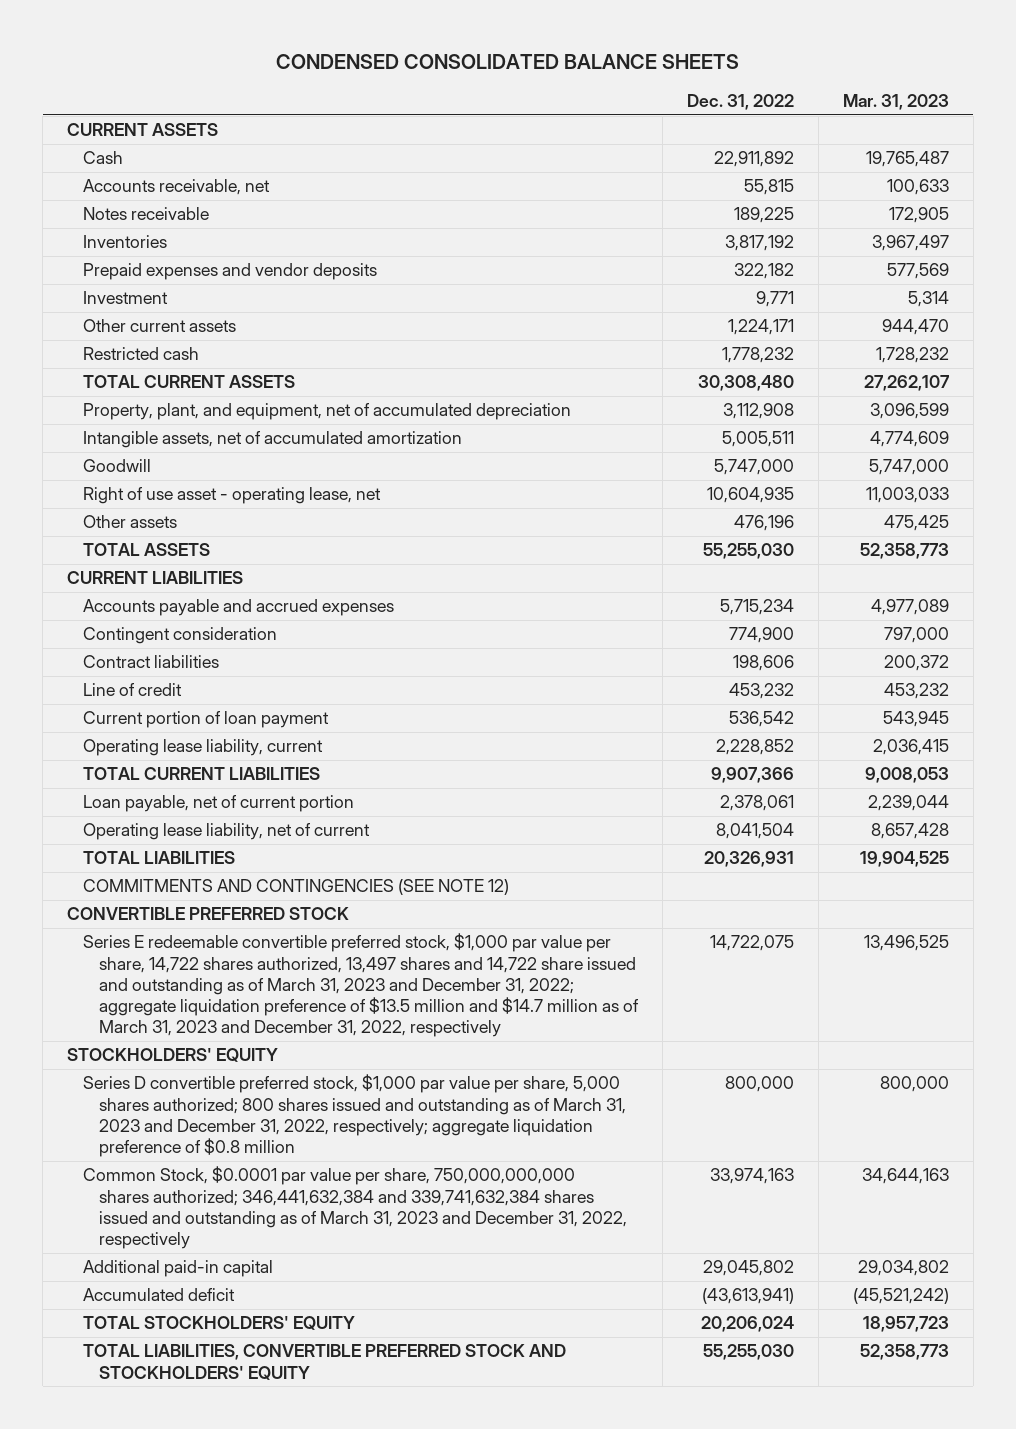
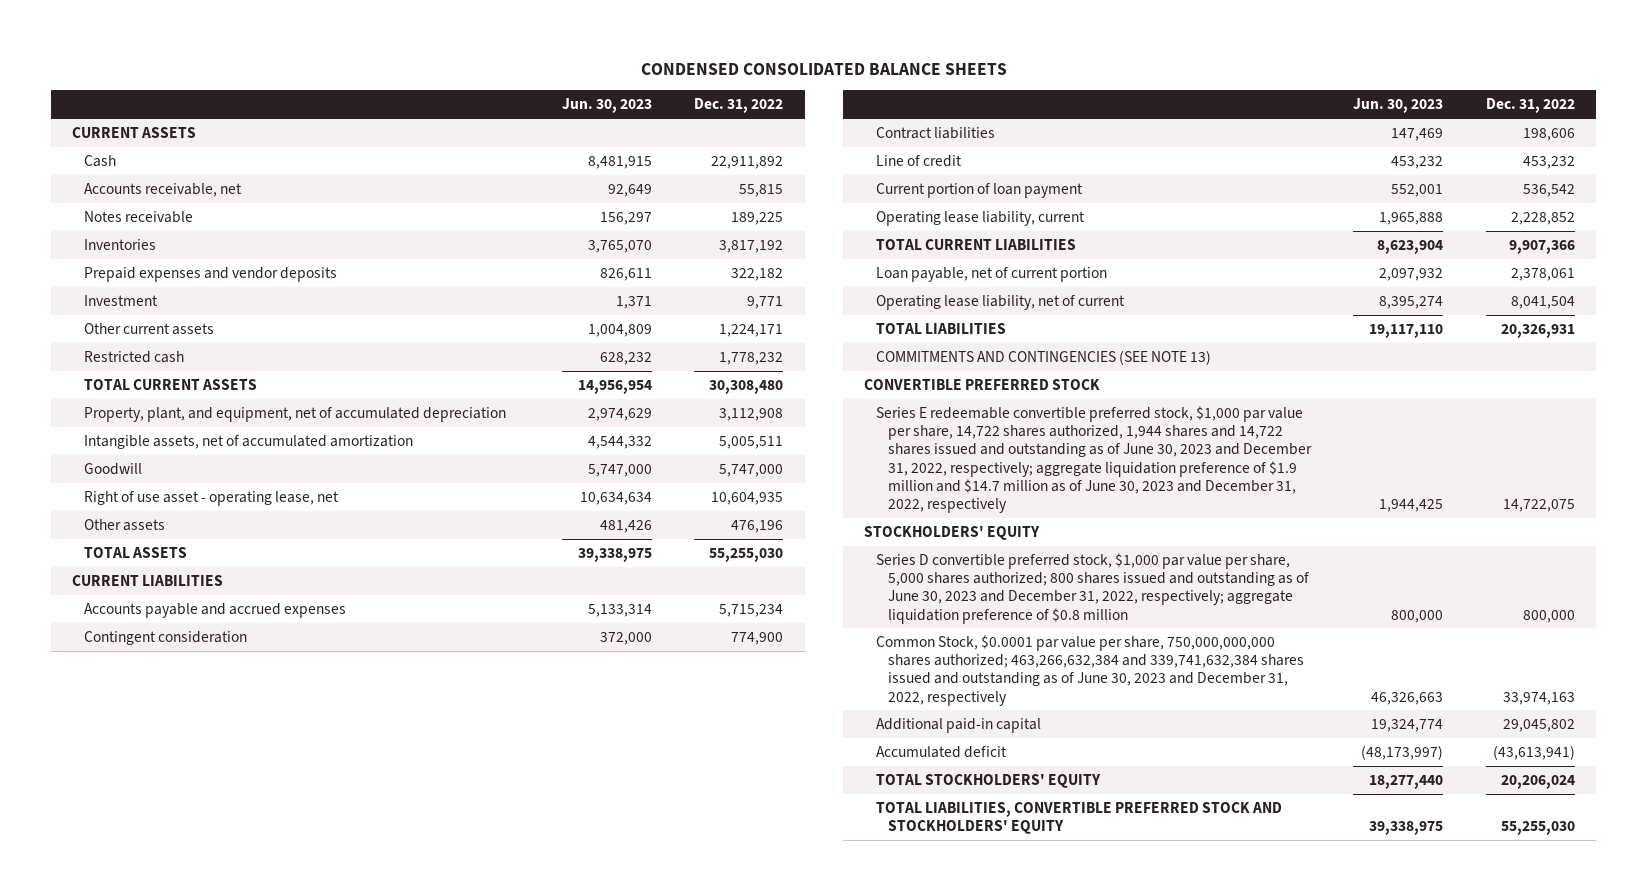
[842,94,949,111] Mar. 31, 2023 -> none
none -> [561,98,652,114] Jun. 30, 2023
[83,879,510,896] COMMITMENTS AND CONTINGENCIES (SEE NOTE 12) -> [875,350,1211,366] COMMITMENTS AND CONTINGENCIES (SEE NOTE 13)
[83,933,640,1038] Series E redeemable convertible preferred stock, $1,000 par value per share, 14,722 shares authorized, 13,497 shares and 14,722 share issued and outstanding as of March 31, 2023 and December 31, 2022; aggregate liquidation preference of $13.5 million and $14.7 million as of March 31, 2023 and December 31, 2022, respectively -> [875,406,1312,513] Series E redeemable convertible preferred stock, $1,000 par value per share, 14,722 shares authorized, 1,944 shares and 14,722 shares issued and outstanding as of June 30, 2023 and December 31, 2022, respectively; aggregate liquidation preference of $1.9 million and $14.7 million as of June 30, 2023 and December 31, 2022, respectively
[83,1074,627,1157] Series D convertible preferred stock, $1,000 par value per share, 5,000 shares authorized; 800 shares issued and outstanding as of March 31, 2023 and December 31, 2022, respectively; aggregate liquidation preference of $0.8 million -> [875,553,1309,624] Series D convertible preferred stock, $1,000 par value per share, 5,000 shares authorized; 800 shares issued and outstanding as of June 30, 2023 and December 31, 2022, respectively; aggregate liquidation preference of $0.8 million
[83,1166,628,1249] Common Stock, $0.0001 par value per share, 750,000,000,000 shares authorized; 346,441,632,384 and 339,741,632,384 shares issued and outstanding as of March 31, 2023 and December 31, 2022, respectively -> [875,635,1304,706] Common Stock, $0.0001 par value per share, 750,000,000,000 shares authorized; 463,266,632,384 and 339,741,632,384 shares issued and outstanding as of June 30, 2023 and December 31, 2022, respectively

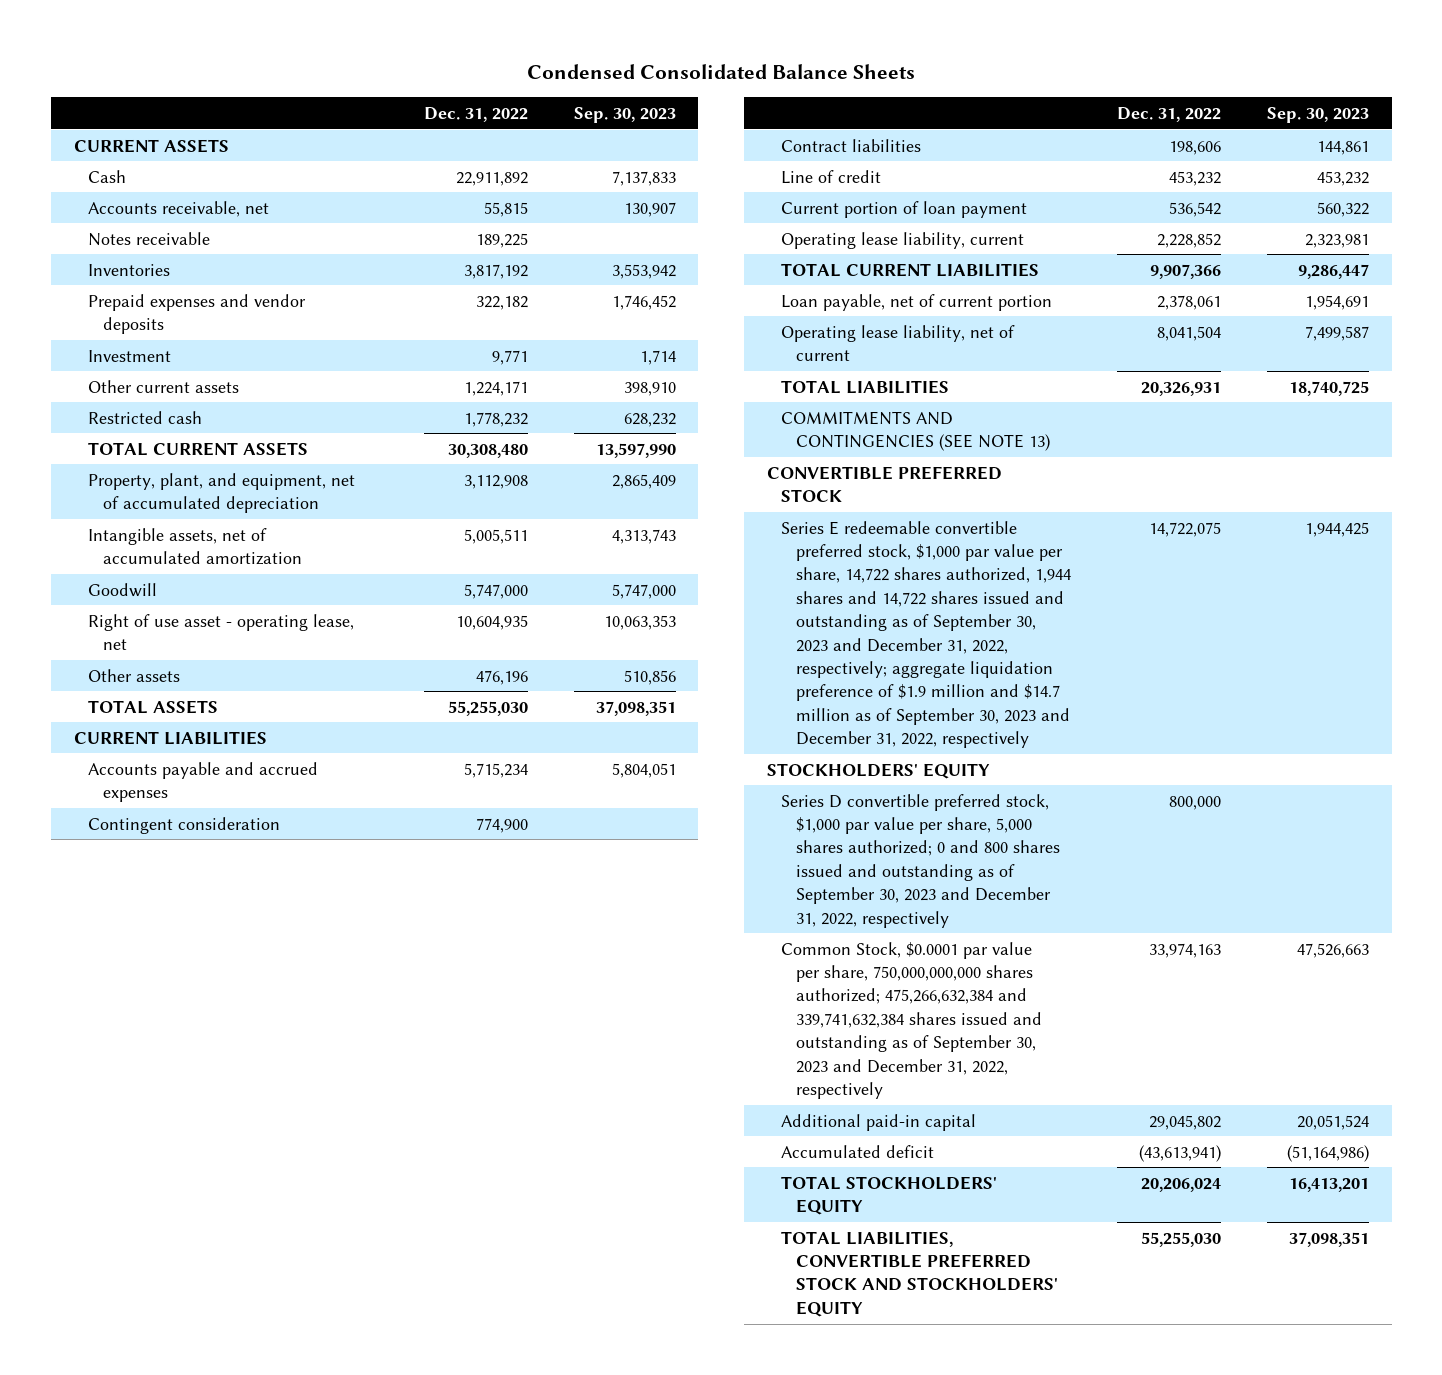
[640,62,1007,75] CONDENSED CONSOLIDATED BALANCE SHEETS -> [527,64,916,80] Condensed Consolidated Balance Sheets
[561,98,652,114] Jun. 30, 2023 -> none
none -> [573,106,676,123] Sep. 30, 2023
[875,406,1312,513] Series E redeemable convertible preferred stock, $1,000 par value per share, 14,722 shares authorized, 1,944 shares and 14,722 shares issued and outstanding as of June 30, 2023 and December 31, 2022, respectively; aggregate liquidation preference of $1.9 million and $14.7 million as of June 30, 2023 and December 31, 2022, respectively -> [781,520,1072,749] Series E redeemable convertible preferred stock, $1,000 par value per share, 14,722 shares authorized, 1,944 shares and 14,722 shares issued and outstanding as of September 30, 2023 and December 31, 2022, respectively; aggregate liquidation preference of $1.9 million and $14.7 million as of September 30, 2023 and December 31, 2022, respectively
[875,553,1309,624] Series D convertible preferred stock, $1,000 par value per share, 5,000 shares authorized; 800 shares issued and outstanding as of June 30, 2023 and December 31, 2022, respectively; aggregate liquidation preference of $0.8 million -> [781,793,1061,928] Series D convertible preferred stock, $1,000 par value per share, 5,000 shares authorized; 0 and 800 shares issued and outstanding as of September 30, 2023 and December 31, 2022, respectively
[875,635,1304,706] Common Stock, $0.0001 par value per share, 750,000,000,000 shares authorized; 463,266,632,384 and 339,741,632,384 shares issued and outstanding as of June 30, 2023 and December 31, 2022, respectively -> [781,941,1043,1100] Common Stock, $0.0001 par value per share, 750,000,000,000 shares authorized; 475,266,632,384 and 339,741,632,384 shares issued and outstanding as of September 30, 2023 and December 31, 2022, respectively

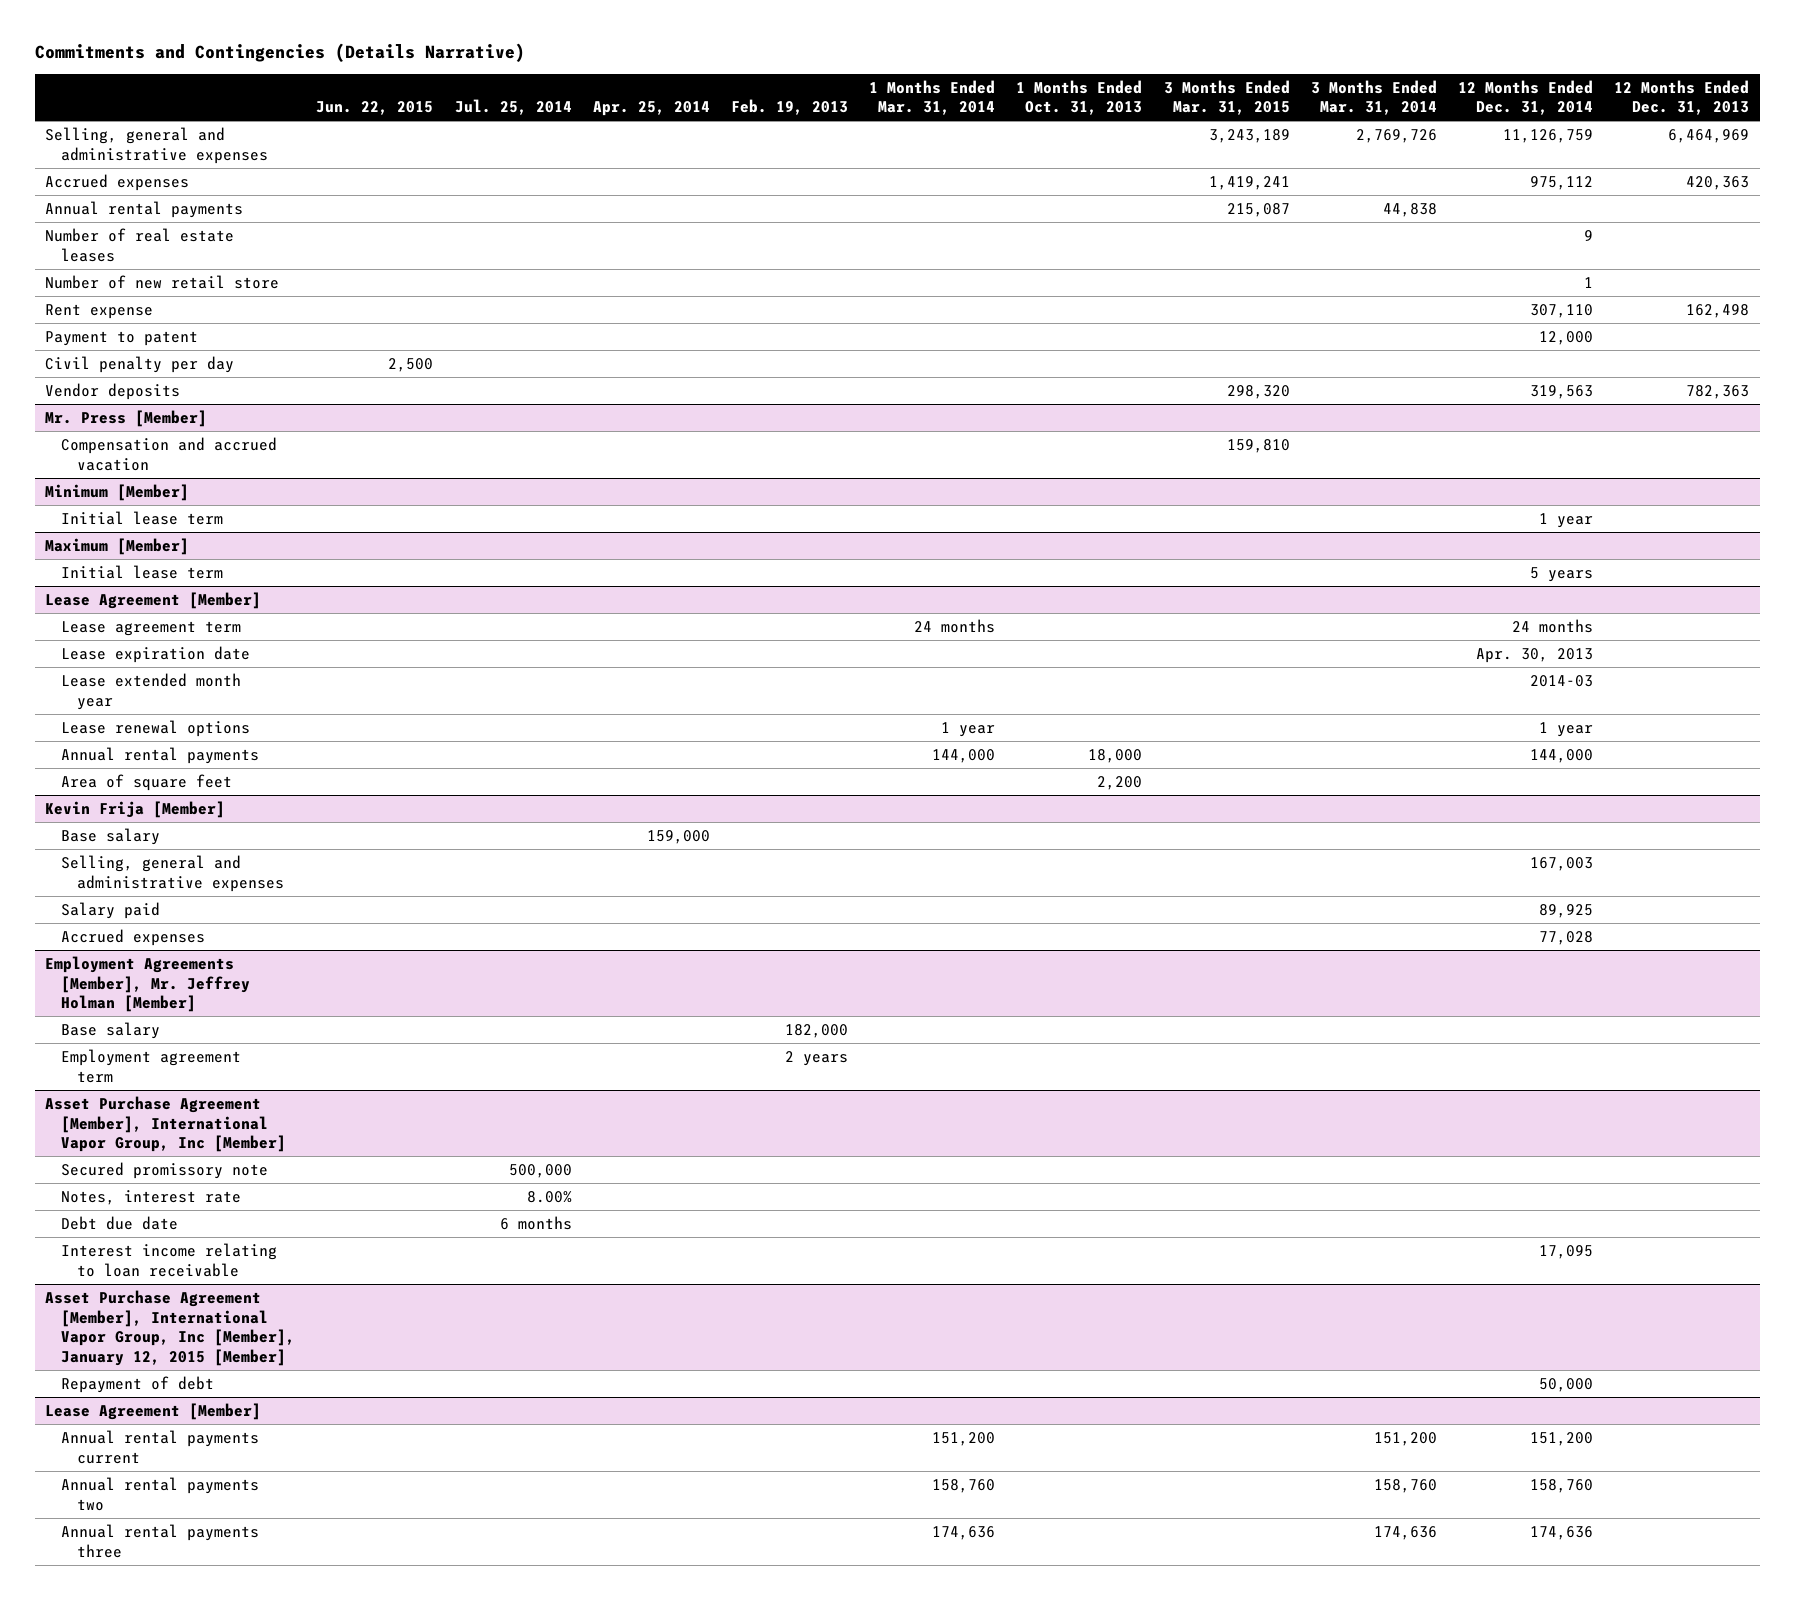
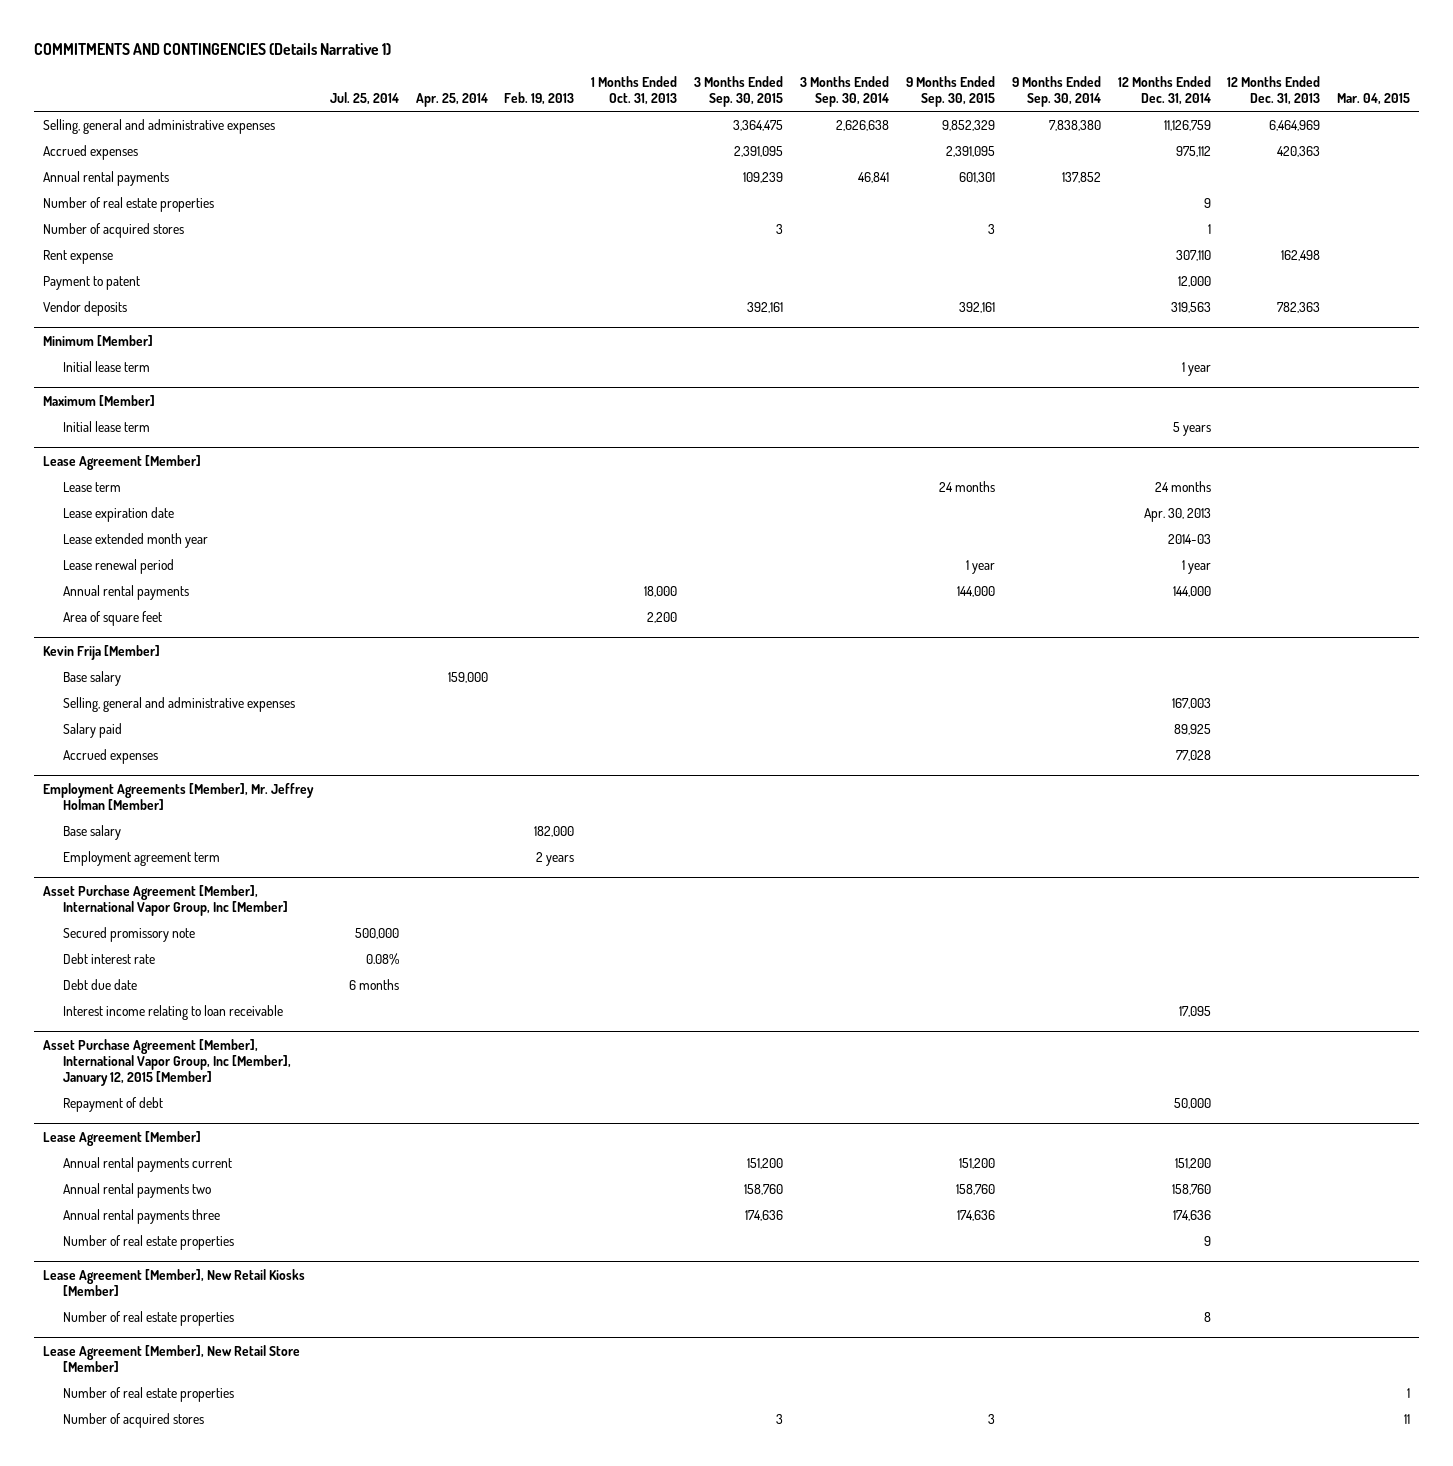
[34,43,525,63] Commitments and Contingencies (Details Narrative) -> [34,43,392,56] COMMITMENTS AND CONTINGENCIES (Details Narrative 1)
[316,101,434,116] Jun. 22, 2015 -> none
[869,79,996,116] 1 Months Ended Mar. 31, 2014 -> none
[1163,79,1290,116] 3 Months Ended Mar. 31, 2015 -> none
[1310,79,1437,116] 3 Months Ended Mar. 31, 2014 -> none
none -> [694,75,784,107] 3 Months Ended Sep. 30, 2015
none -> [799,75,889,107] 3 Months Ended Sep. 30, 2014
none -> [905,75,995,107] 9 Months Ended Sep. 30, 2015
none -> [1011,75,1101,107] 9 Months Ended Sep. 30, 2014
none -> [1337,92,1411,105] Mar. 04, 2015
[45,227,235,262] Number of real estate leases -> [42,197,214,213] Number of real estate properties
[45,274,280,289] Number of new retail store -> [42,223,184,239] Number of acquired stores
[45,355,235,373] Civil penalty per day -> none
[45,409,208,427] Mr. Press [Member] -> none
[61,436,278,471] Compensation and accrued vacation -> none
[61,620,242,636] Lease agreement term -> [63,482,122,493] Lease term
[61,719,251,737] Lease renewal options -> [63,559,175,575] Lease renewal period
[61,1189,242,1205] Notes, interest rate -> [63,953,156,965] Debt interest rate
[526,1190,572,1203] 8.00% -> [365,953,399,966] 0.08%
none -> [63,1235,235,1251] Number of real estate properties
none -> [42,1269,305,1297] Lease Agreement [Member], New Retail Kiosks [Member]
none -> [63,1311,235,1327] Number of real estate properties
none -> [42,1345,300,1373] Lease Agreement [Member], New Retail Store [Member]
none -> [63,1387,235,1403] Number of real estate properties
none -> [63,1413,205,1429] Number of acquired stores

